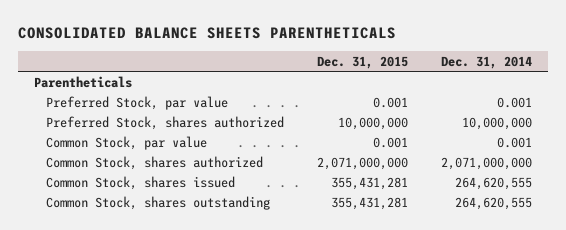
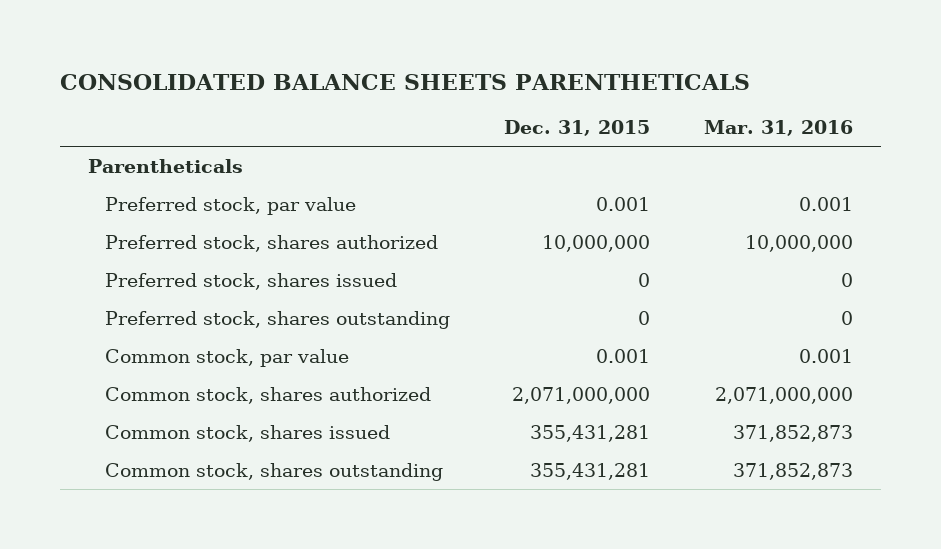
[440,55,532,69] Dec. 31, 2014 -> none
none -> [704,120,854,137] Mar. 31, 2016
[45,95,228,110] Preferred Stock, par value -> [104,196,356,215] Preferred stock, par value
[45,115,284,130] Preferred Stock, shares authorized -> [104,234,438,252] Preferred stock, shares authorized
none -> [104,272,397,290] Preferred stock, shares issued
none -> [104,310,450,329] Preferred stock, shares outstanding
[45,135,207,150] Common Stock, par value -> [104,348,349,367] Common stock, par value
[45,155,263,170] Common Stock, shares authorized -> [104,386,431,404] Common stock, shares authorized
[45,175,235,190] Common Stock, shares issued -> [104,424,390,442] Common stock, shares issued
[45,195,270,210] Common Stock, shares outstanding -> [104,462,443,481] Common stock, shares outstanding

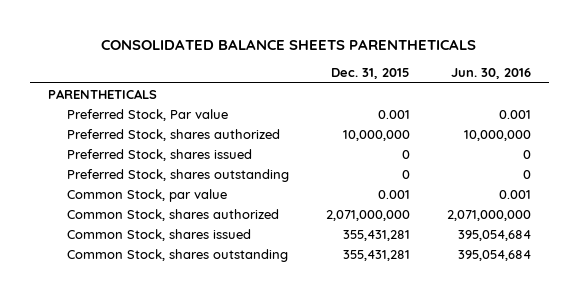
[704,120,854,137] Mar. 31, 2016 -> none
none -> [450,68,531,80] Jun. 30, 2016
[87,158,243,173] Parentheticals -> [48,88,158,99] PARENTHETICALS
[104,196,356,215] Preferred stock, par value -> [66,108,228,121] Preferred Stock, Par value
[104,234,438,252] Preferred stock, shares authorized -> [66,128,280,141] Preferred Stock, shares authorized
[104,272,397,290] Preferred stock, shares issued -> [66,148,252,161] Preferred Stock, shares issued
[104,310,450,329] Preferred stock, shares outstanding -> [66,168,289,182] Preferred Stock, shares outstanding
[104,348,349,367] Common stock, par value -> [66,188,227,202] Common Stock, par value
[104,386,431,404] Common stock, shares authorized -> [66,208,279,221] Common Stock, shares authorized
[104,424,390,442] Common stock, shares issued -> [66,228,251,241] Common Stock, shares issued
[104,462,443,481] Common stock, shares outstanding -> [66,248,288,262] Common Stock, shares outstanding

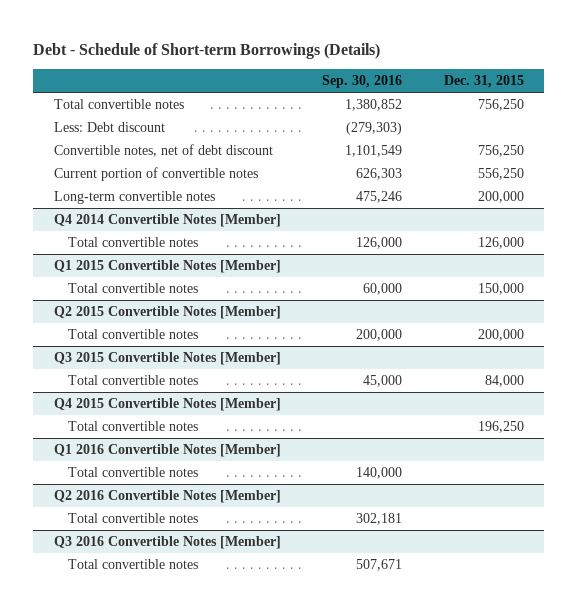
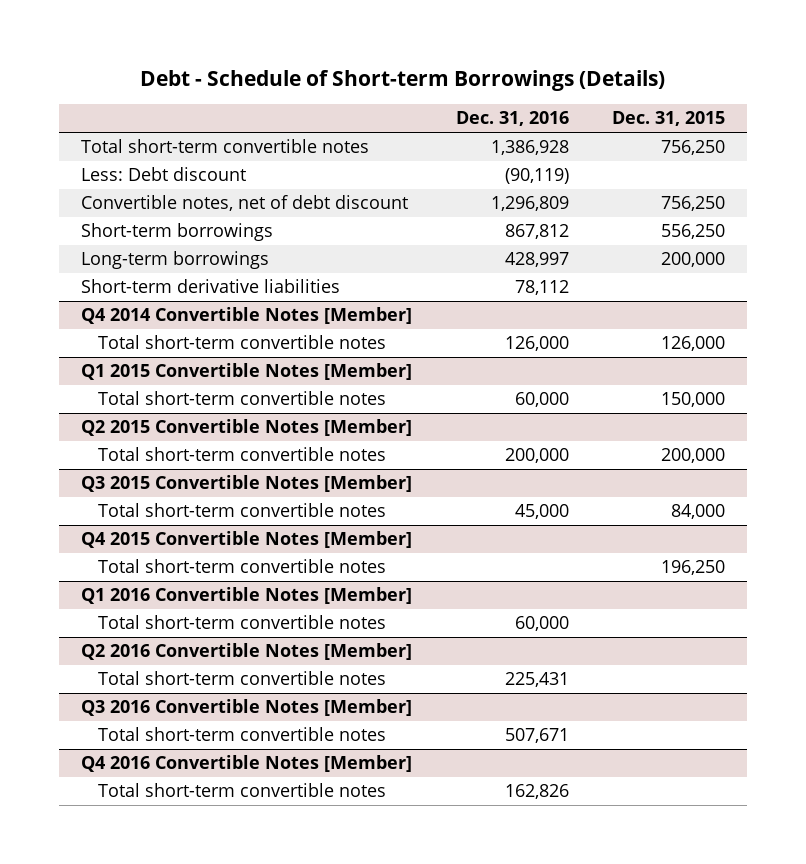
[322,75,403,89] Sep. 30, 2016 -> none
none -> [455,111,569,127] Dec. 31, 2016
[54,98,185,109] Total convertible notes -> [80,139,369,154] Total short-term convertible notes
[54,166,259,181] Current portion of convertible notes -> [80,223,273,242] Short-term borrowings
[54,190,216,204] Long-term convertible notes -> [80,251,269,270] Long-term borrowings
none -> [80,279,340,294] Short-term derivative liabilities
[67,236,198,247] Total convertible notes -> [98,335,387,350] Total short-term convertible notes
[67,282,198,293] Total convertible notes -> [98,391,387,406] Total short-term convertible notes
[67,328,198,339] Total convertible notes -> [98,447,387,462] Total short-term convertible notes
[67,374,198,385] Total convertible notes -> [98,503,387,518] Total short-term convertible notes
[67,420,198,431] Total convertible notes -> [98,559,387,574] Total short-term convertible notes
[67,466,198,477] Total convertible notes -> [98,615,387,630] Total short-term convertible notes
[67,512,198,523] Total convertible notes -> [98,671,387,686] Total short-term convertible notes
[67,558,198,569] Total convertible notes -> [98,727,387,742] Total short-term convertible notes
none -> [80,755,412,773] Q4 2016 Convertible Notes [Member]
none -> [98,783,387,798] Total short-term convertible notes

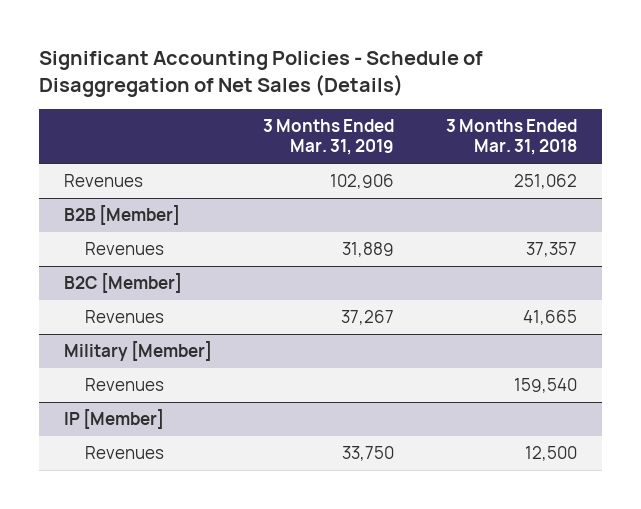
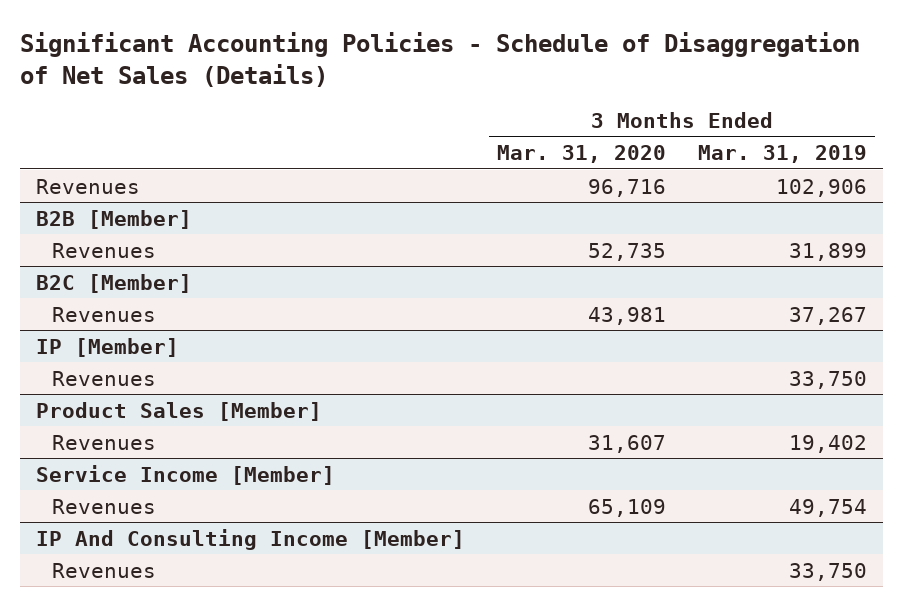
[445,119,577,156] 3 Months Ended Mar. 31, 2018 -> none
none -> [496,145,666,164] Mar. 31, 2020
[342,242,395,258] 31,889 -> [788,242,867,261] 31,899
[64,341,213,362] Military [Member] -> none
[84,378,164,392] Revenues -> none
none -> [35,401,322,421] Product Sales [Member]
none -> [52,434,157,450] Revenues
none -> [35,464,335,485] Service Income [Member]
none -> [52,498,157,514] Revenues
none -> [35,528,465,550] IP And Consulting Income [Member]
none -> [52,562,157,578] Revenues

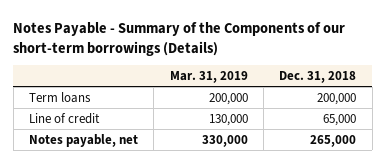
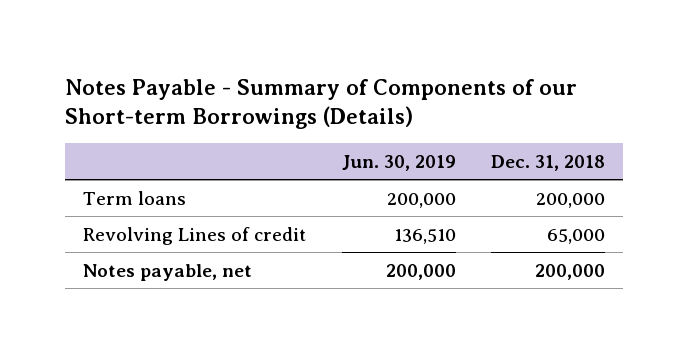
[13,21,346,56] Notes Payable - Summary of the Components of our short-term borrowings (Details) -> [65,78,578,130] Notes Payable - Summary of Components of our Short-term Borrowings (Details)
[169,71,248,84] Mar. 31, 2019 -> none
none -> [341,154,456,171] Jun. 30, 2019
[28,112,100,124] Line of credit -> [83,226,307,245] Revolving Lines of credit
[310,134,357,147] 265,000 -> [535,263,606,280] 200,000

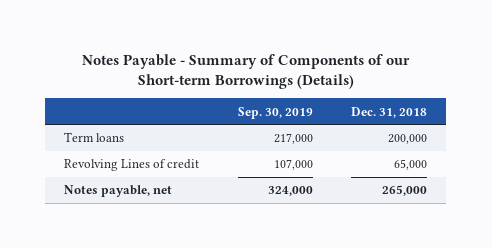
[341,154,456,171] Jun. 30, 2019 -> none
none -> [237,106,313,119] Sep. 30, 2019
[535,263,606,280] 200,000 -> [382,185,428,197] 265,000

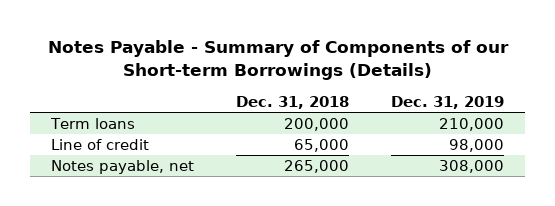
[237,106,313,119] Sep. 30, 2019 -> none
none -> [391,95,505,109] Dec. 31, 2019
[64,159,200,172] Revolving Lines of credit -> [51,138,150,150] Line of credit

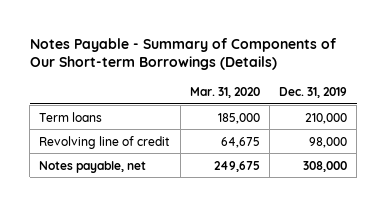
[47,40,509,81] Notes Payable - Summary of Components of our Short-term Borrowings (Details) -> [29,37,337,71] Notes Payable - Summary of Components of Our Short-term Borrowings (Details)
[236,95,350,109] Dec. 31, 2018 -> none
none -> [189,86,260,98] Mar. 31, 2020
[51,138,150,150] Line of credit -> [39,135,171,149] Revolving line of credit

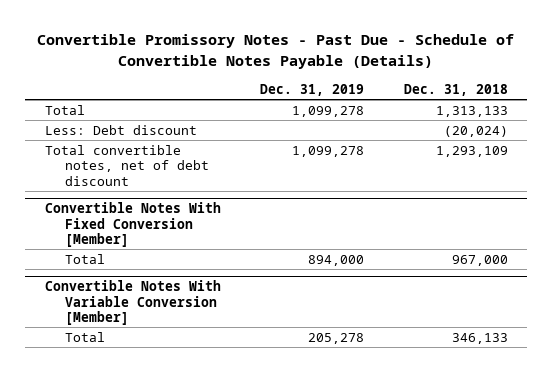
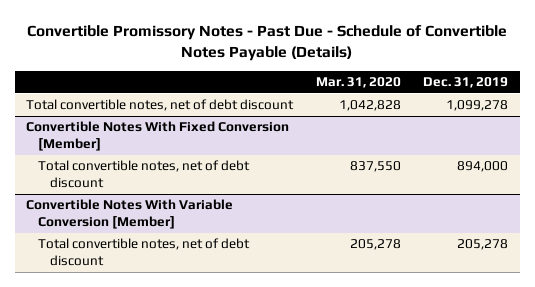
[403,83,508,96] Dec. 31, 2018 -> none
none -> [315,76,401,88] Mar. 31, 2020
[44,104,85,115] Total -> none
[44,124,197,135] Less: Debt discount -> none
[65,253,106,264] Total -> [38,160,251,189] Total convertible notes, net of debt discount
[65,331,106,342] Total -> [38,238,251,267] Total convertible notes, net of debt discount

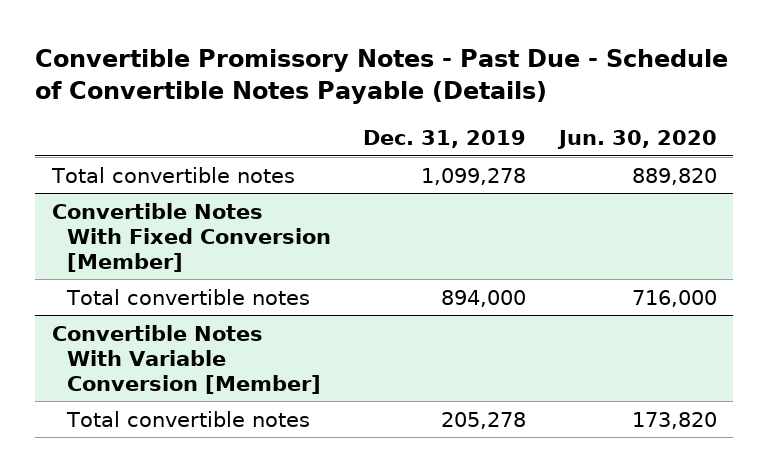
[315,76,401,88] Mar. 31, 2020 -> none
none -> [556,130,717,150] Jun. 30, 2020
[26,99,295,112] Total convertible notes, net of debt discount -> [50,166,295,183] Total convertible notes
[38,160,251,189] Total convertible notes, net of debt discount -> [65,288,310,305] Total convertible notes
[38,238,251,267] Total convertible notes, net of debt discount -> [65,410,310,427] Total convertible notes

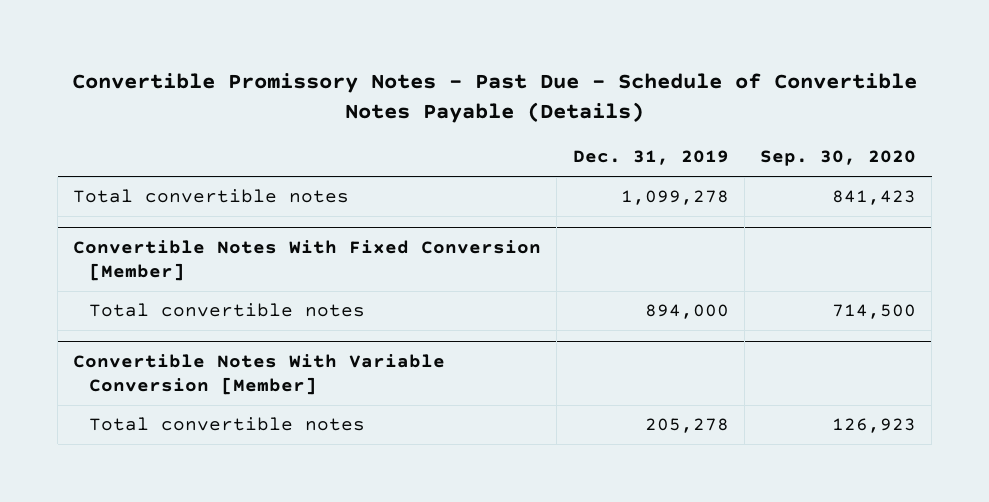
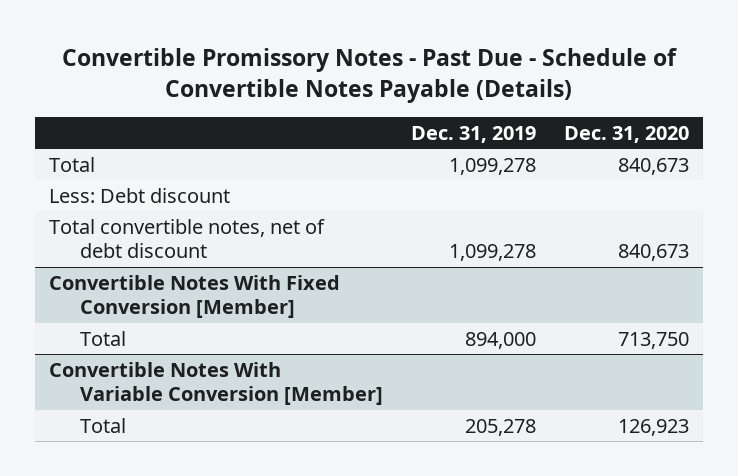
[759,150,916,167] Sep. 30, 2020 -> none
none -> [564,126,690,144] Dec. 31, 2020
none -> [49,156,96,172] Total
none -> [49,187,231,203] Less: Debt discount
[73,189,350,204] Total convertible notes -> [49,218,326,259] Total convertible notes, net of debt discount
[88,303,365,318] Total convertible notes -> [80,330,127,346] Total
[88,417,365,432] Total convertible notes -> [80,417,127,433] Total

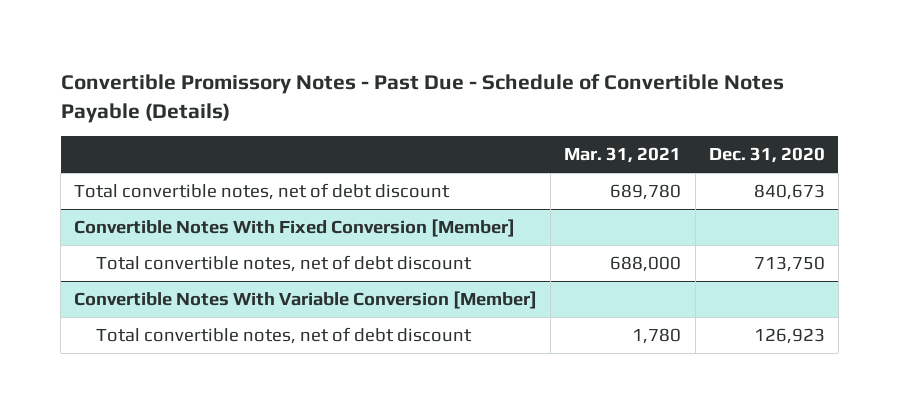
[411,126,537,144] Dec. 31, 2019 -> none
none -> [564,147,682,164] Mar. 31, 2021
[49,156,96,172] Total -> none
[49,187,231,203] Less: Debt discount -> none
[80,330,127,346] Total -> [95,254,472,272] Total convertible notes, net of debt discount
[80,417,127,433] Total -> [95,326,472,344] Total convertible notes, net of debt discount

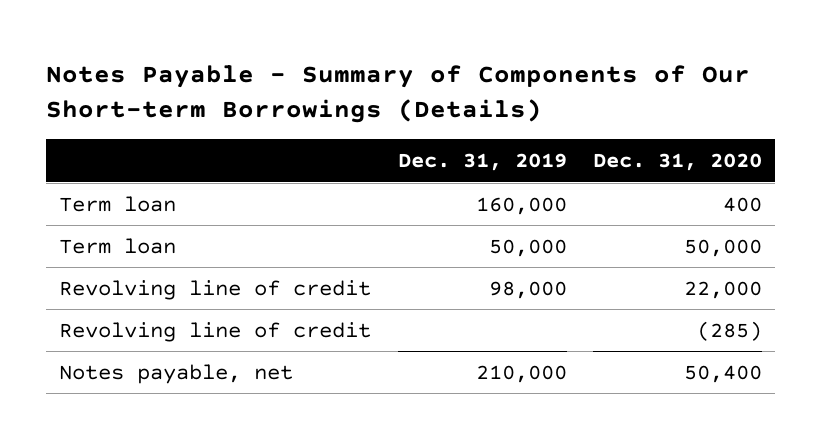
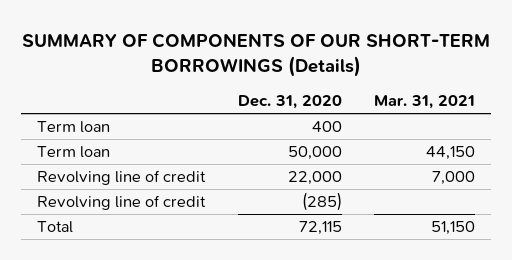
[46,64,751,123] Notes Payable - Summary of Components of Our Short-term Borrowings (Details) -> [22,32,491,77] SUMMARY OF COMPONENTS OF OUR SHORT-TERM BORROWINGS (Details)
[397,153,567,172] Dec. 31, 2019 -> none
none -> [373,95,475,110] Mar. 31, 2021
[59,363,294,384] Notes payable, net -> none
none -> [37,221,74,234] Total

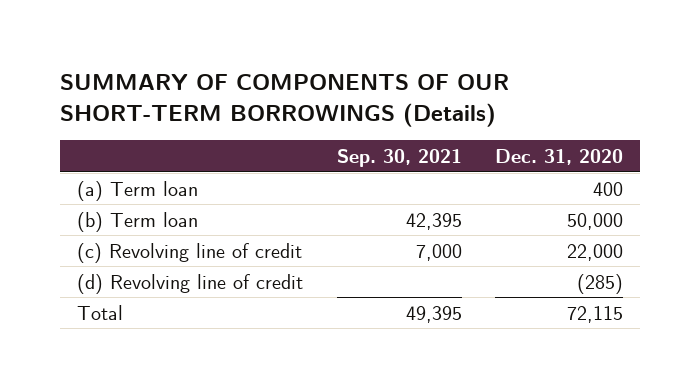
[373,95,475,110] Mar. 31, 2021 -> none
none -> [336,148,462,167] Sep. 30, 2021
[37,121,111,134] Term loan -> [77,180,199,201] (a) Term loan
[37,146,111,159] Term loan -> [77,211,199,232] (b) Term loan
[37,170,207,186] Revolving line of credit -> [77,242,303,263] (c) Revolving line of credit
[37,195,207,211] Revolving line of credit -> [77,273,304,294] (d) Revolving line of credit

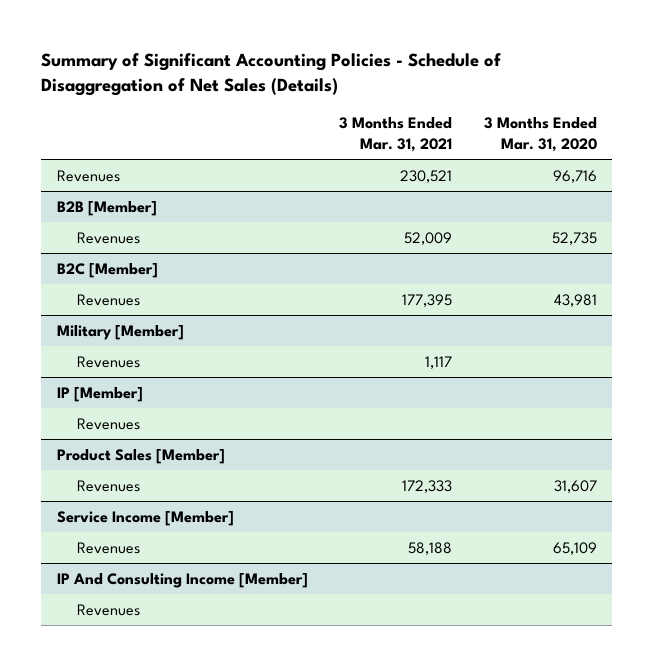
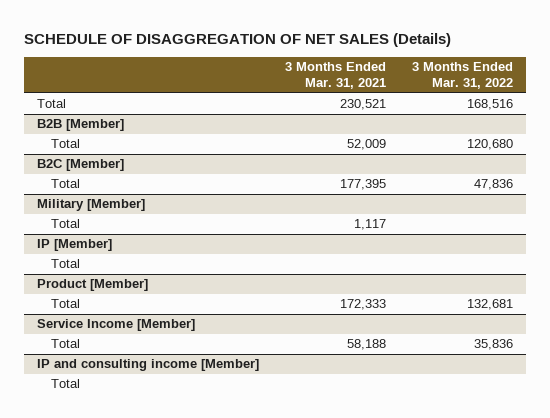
[41,53,502,97] Summary of Significant Accounting Policies - Schedule of Disaggregation of Net Sales (Details) -> [24,33,452,48] SCHEDULE OF DISAGGREGATION OF NET SALES (Details)
[483,117,597,153] 3 Months Ended Mar. 31, 2020 -> none
none -> [411,62,513,90] 3 Months Ended Mar. 31, 2022
[56,169,120,182] Revenues -> [37,99,67,109] Total
[76,231,140,244] Revenues -> [51,139,81,149] Total
[76,293,140,306] Revenues -> [51,179,81,189] Total
[76,355,140,368] Revenues -> [51,219,81,229] Total
[76,417,140,430] Revenues -> [51,259,81,269] Total
[56,448,225,464] Product Sales [Member] -> [37,279,149,292] Product [Member]
[76,479,140,492] Revenues -> [51,299,81,309] Total
[76,541,140,554] Revenues -> [51,339,81,349] Total
[56,572,308,588] IP And Consulting Income [Member] -> [37,359,260,372] IP and consulting income [Member]
[76,603,140,616] Revenues -> [51,379,81,389] Total

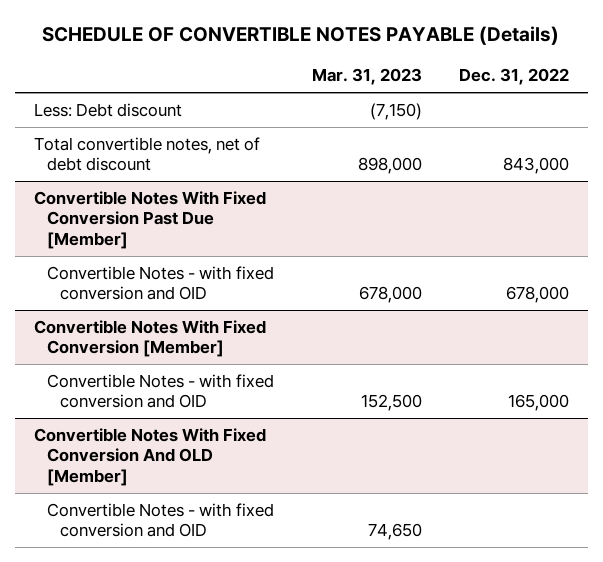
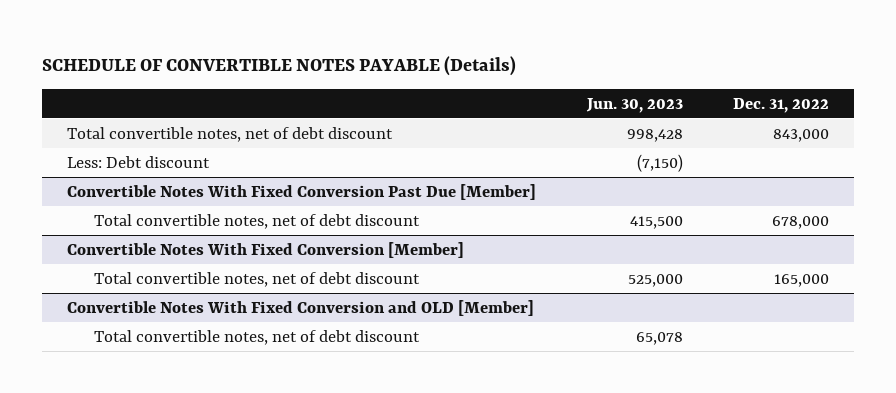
[311,68,422,86] Mar. 31, 2023 -> none
none -> [585,97,683,113] Jun. 30, 2023
[33,102,182,117] Less: Debt discount -> [67,155,211,168] Less: Debt discount
[46,265,274,301] Convertible Notes - with fixed conversion and OID -> [94,213,421,229] Total convertible notes, net of debt discount
[46,373,274,409] Convertible Notes - with fixed conversion and OID -> [94,271,421,287] Total convertible notes, net of debt discount
[33,427,266,486] Convertible Notes With Fixed Conversion And OLD [Member] -> [67,299,535,316] Convertible Notes With Fixed Conversion and OLD [Member]
[46,502,274,538] Convertible Notes - with fixed conversion and OID -> [94,329,421,345] Total convertible notes, net of debt discount

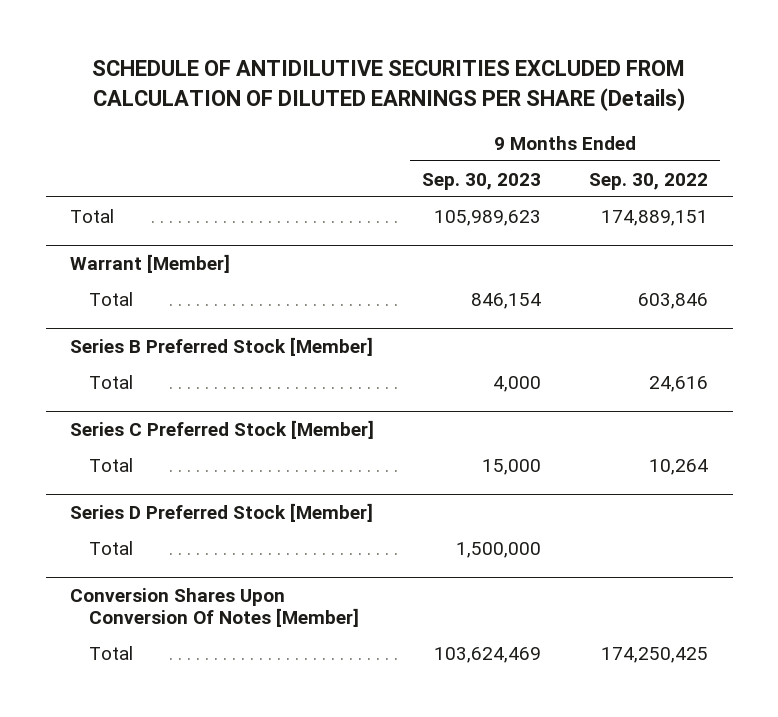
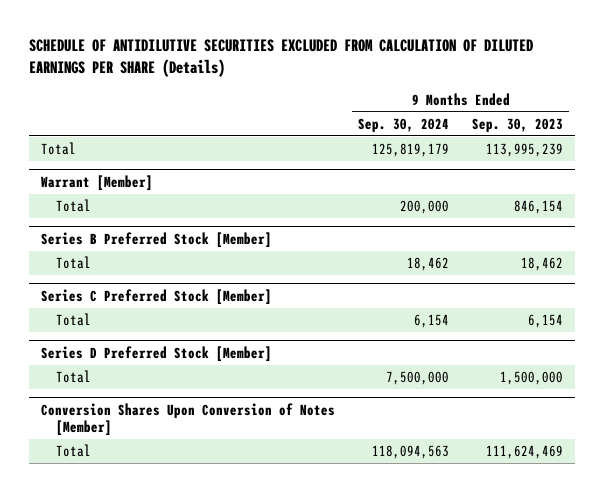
[589,172,709,190] Sep. 30, 2022 -> none
none -> [358,117,450,132] Sep. 30, 2024
[434,209,542,226] 105,989,623 -> [486,143,564,158] 113,995,239
[493,375,542,392] 4,000 -> [521,257,564,272] 18,462
[482,458,542,475] 15,000 -> [528,314,564,329] 6,154
[69,587,360,628] Conversion Shares Upon Conversion Of Notes [Member] -> [40,402,335,437] Conversion Shares Upon Conversion of Notes [Member]
[434,646,542,663] 103,624,469 -> [486,445,564,460] 111,624,469

